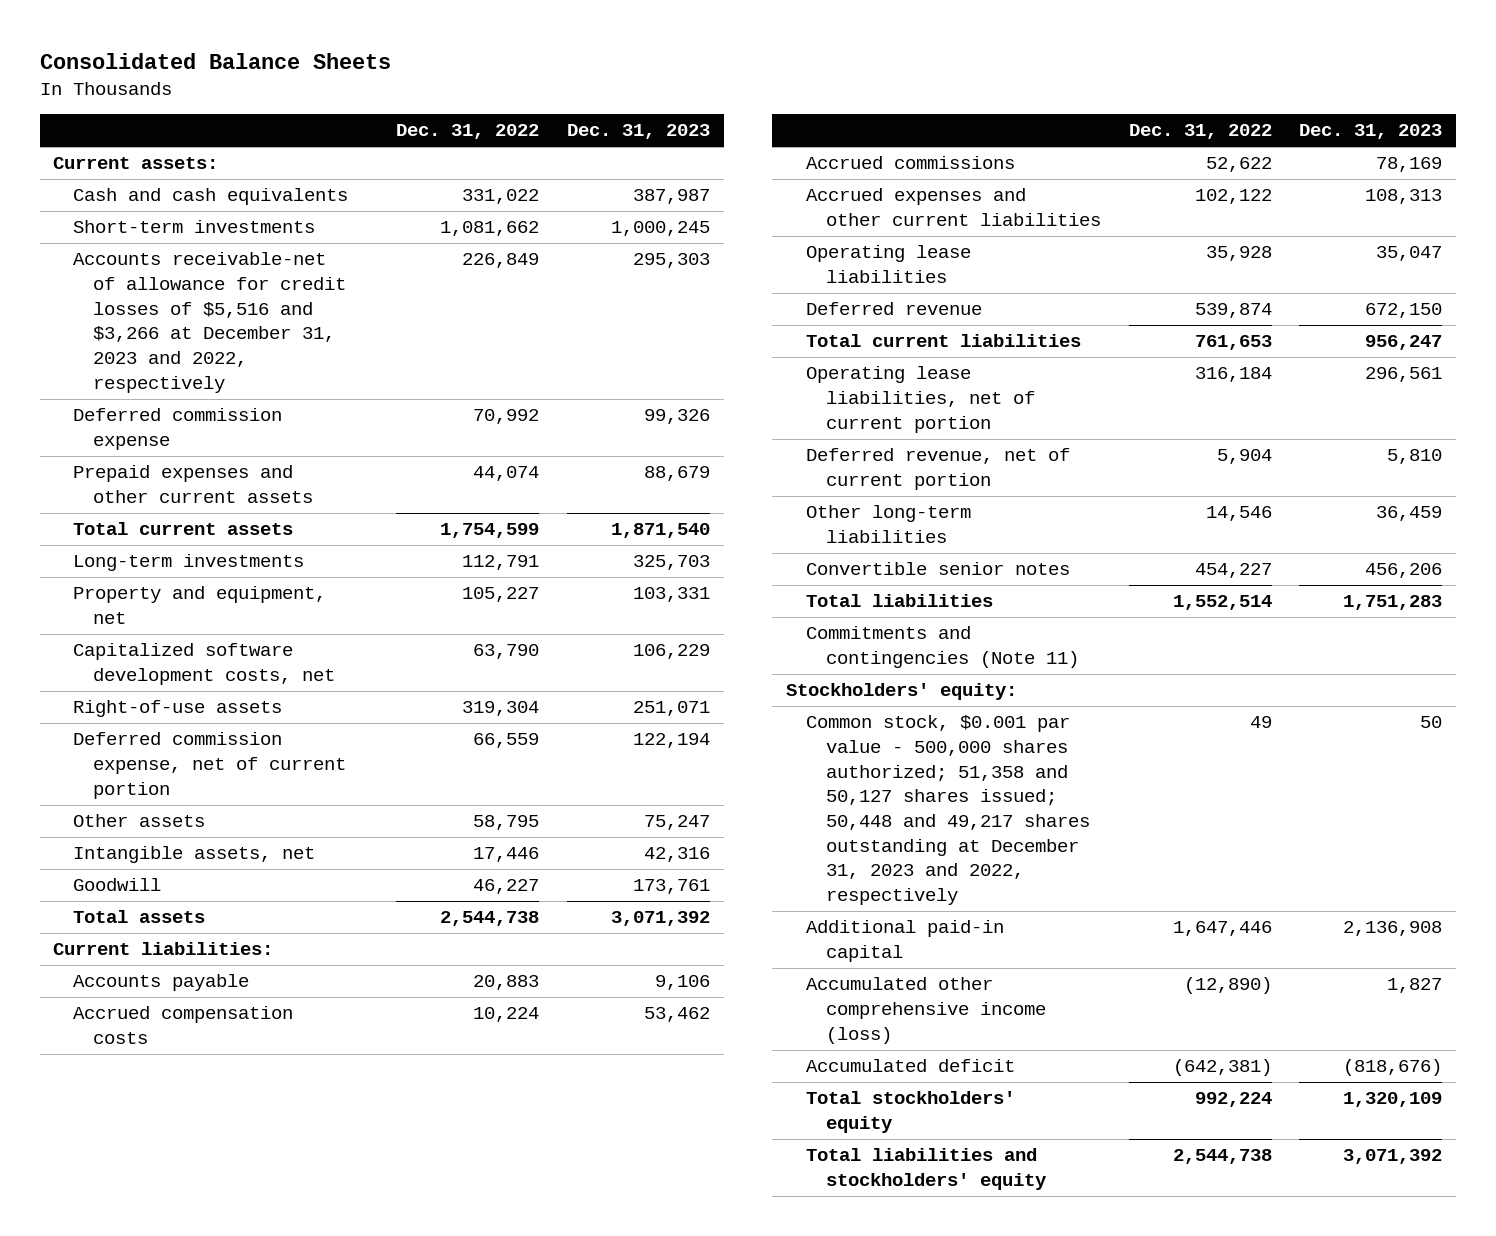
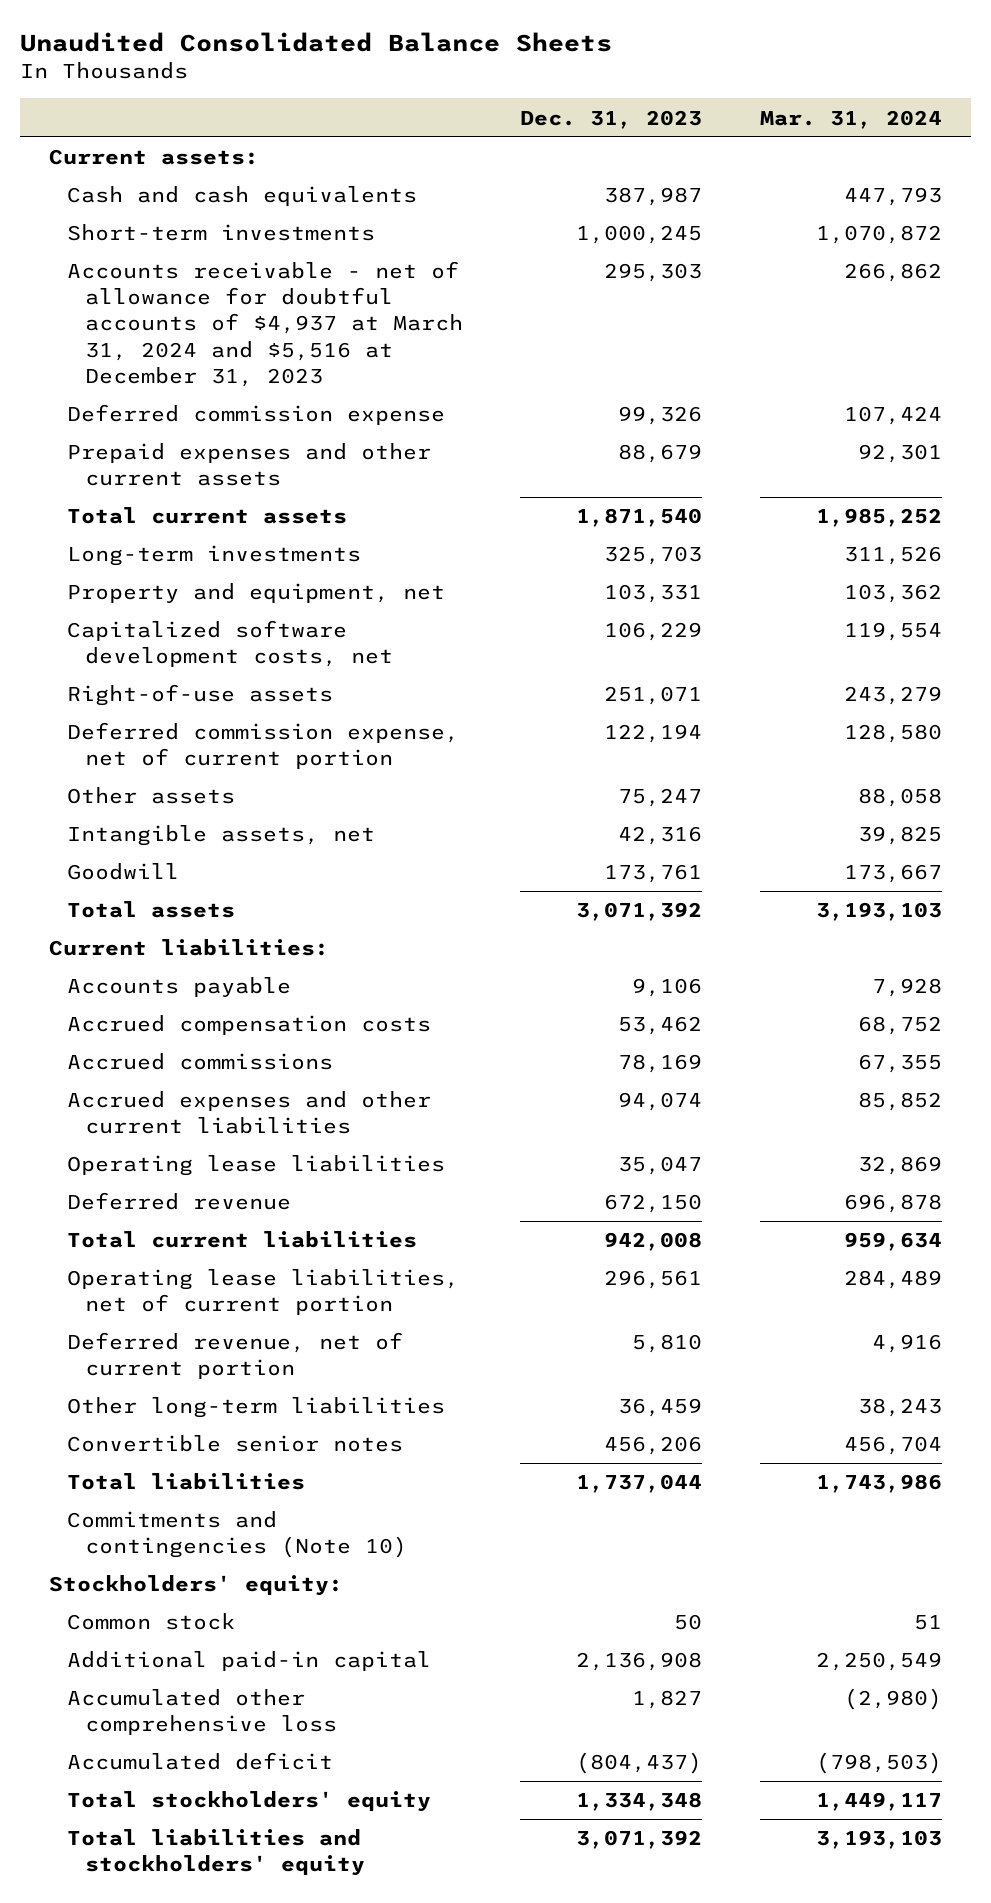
[39,53,391,70] Consolidated Balance Sheets -> [19,31,612,52] Unaudited Consolidated Balance Sheets
[396,124,540,140] Dec. 31, 2022 -> none
none -> [760,109,943,129] Mar. 31, 2024
[73,252,347,393] Accounts receivable-net of allowance for credit losses of $5,516 and $3,266 at December 31, 2023 and 2022, respectively -> [66,261,463,387] Accounts receivable - net of allowance for doubtful accounts of $4,937 at March 31, 2024 and $5,516 at December 31, 2023
[1365,189,1443,205] 108,313 -> [618,1092,703,1112] 94,074
[1365,335,1443,351] 956,247 -> [604,1232,703,1252] 942,008
[1343,595,1443,611] 1,751,283 -> [576,1474,703,1494] 1,737,044
[805,626,1079,669] Commitments and contingencies (Note 11) -> [66,1511,407,1559] Commitments and contingencies (Note 10)
[805,715,1090,906] Common stock, $0.001 par value - 500,000 shares authorized; 51,358 and 50,127 shares issued; 50,448 and 49,217 shares outstanding at December 31, 2023 and 2022, respectively -> [66,1613,235,1631] Common stock
[805,977,1046,1044] Accumulated other comprehensive income (loss) -> [66,1689,337,1736] Accumulated other comprehensive loss
[1343,1059,1443,1077] (818,676) -> [576,1752,703,1775] (804,437)
[1343,1092,1443,1108] 1,320,109 -> [576,1792,703,1812] 1,334,348

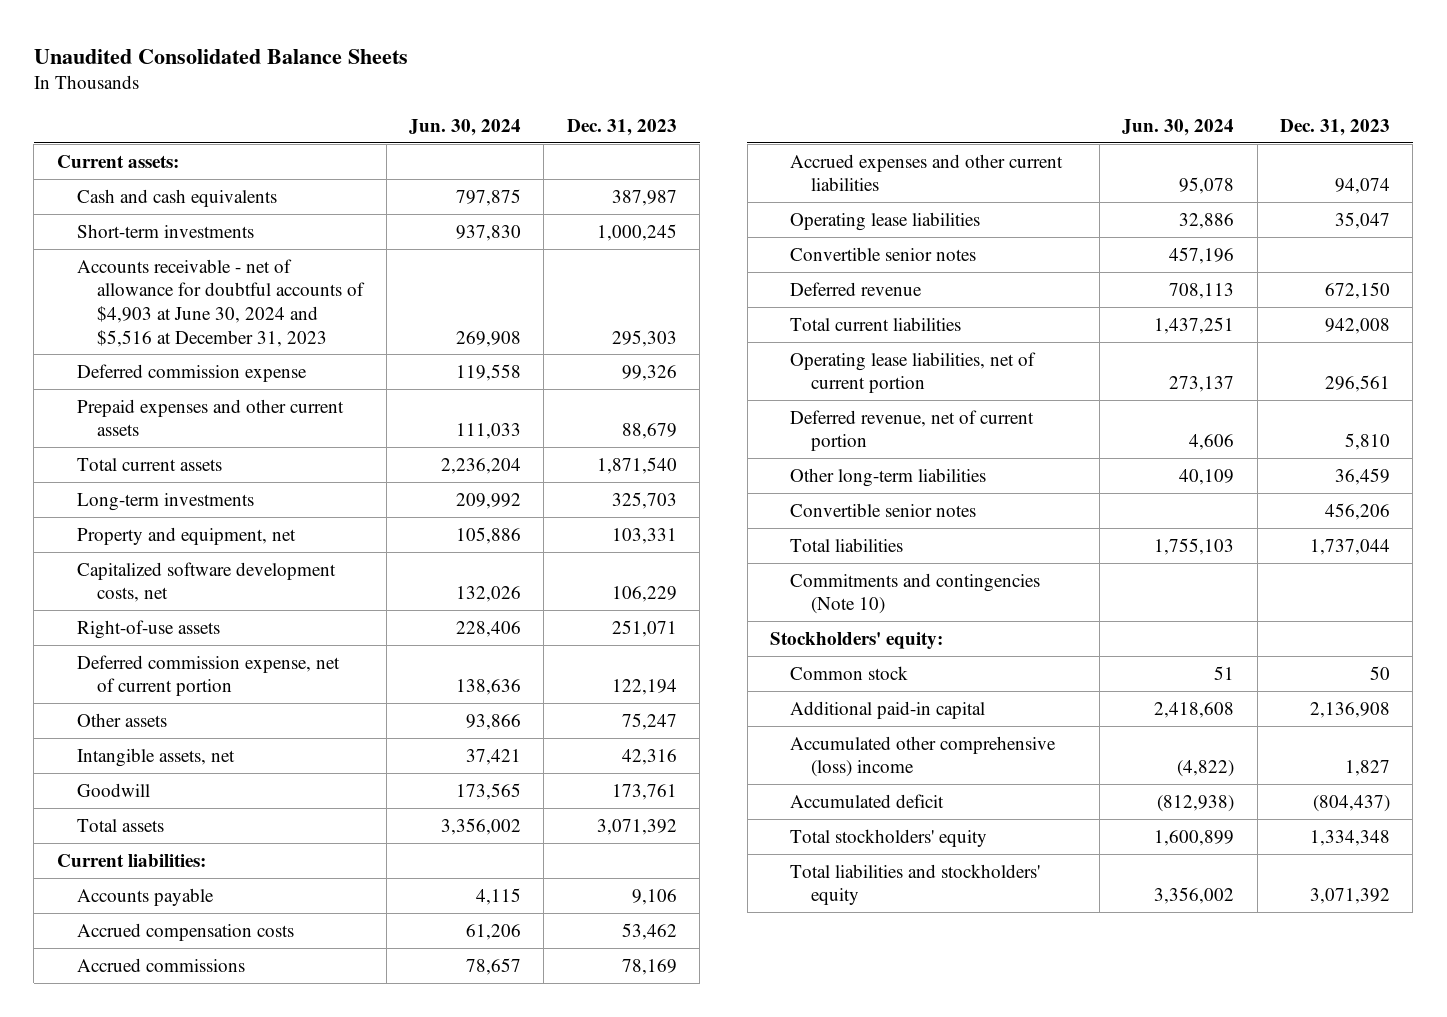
[760,109,943,129] Mar. 31, 2024 -> none
none -> [408,119,521,137] Jun. 30, 2024
[66,261,463,387] Accounts receivable - net of allowance for doubtful accounts of $4,937 at March 31, 2024 and $5,516 at December 31, 2023 -> [76,258,366,347] Accounts receivable - net of allowance for doubtful accounts of $4,903 at June 30, 2024 and $5,516 at December 31, 2023
none -> [790,246,977,261] Convertible senior notes
[66,1689,337,1736] Accumulated other comprehensive loss -> [790,735,1057,778] Accumulated other comprehensive (loss) income

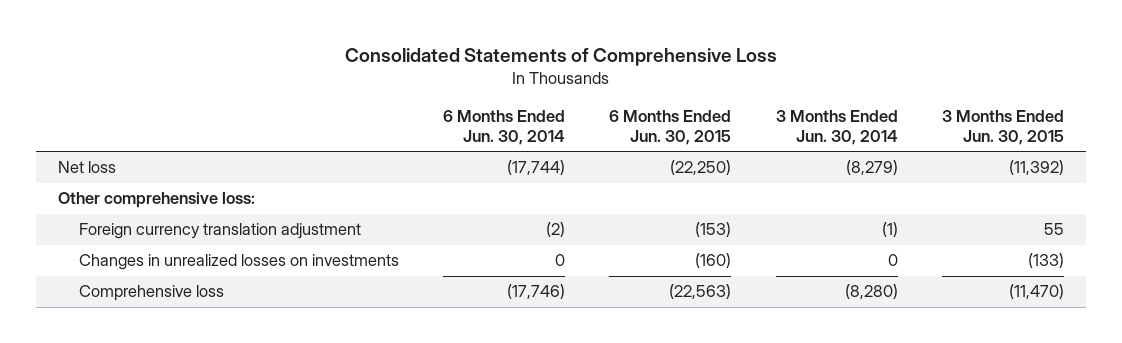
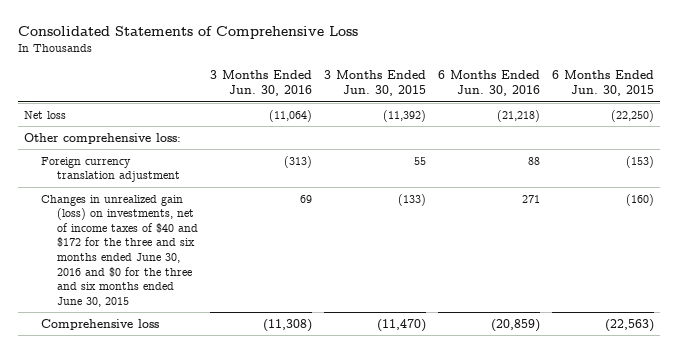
[443,109,566,145] 6 Months Ended Jun. 30, 2014 -> none
[775,109,898,145] 3 Months Ended Jun. 30, 2014 -> none
none -> [210,70,313,96] 3 Months Ended Jun. 30, 2016
none -> [437,70,540,96] 6 Months Ended Jun. 30, 2016
[78,254,399,271] Changes in unrealized losses on investments -> [40,194,199,307] Changes in unrealized gain (loss) on investments, net of income taxes of $40 and $172 for the three and six months ended June 30, 2016 and $0 for the three and six months ended June 30, 2015

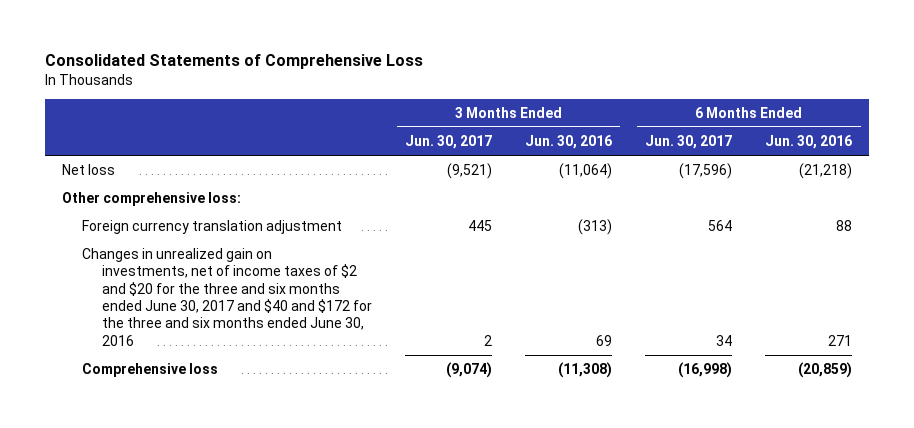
[323,70,426,96] 3 Months Ended Jun. 30, 2015 -> none
[551,70,654,96] 6 Months Ended Jun. 30, 2015 -> none
none -> [404,134,492,149] Jun. 30, 2017
none -> [645,134,733,149] Jun. 30, 2017
[40,194,199,307] Changes in unrealized gain (loss) on investments, net of income taxes of $40 and $172 for the three and six months ended June 30, 2016 and $0 for the three and six months ended June 30, 2015 -> [81,247,372,346] Changes in unrealized gain on investments, net of income taxes of $2 and $20 for the three and six months ended June 30, 2017 and $40 and $172 for the three and six months ended June 30, 2016

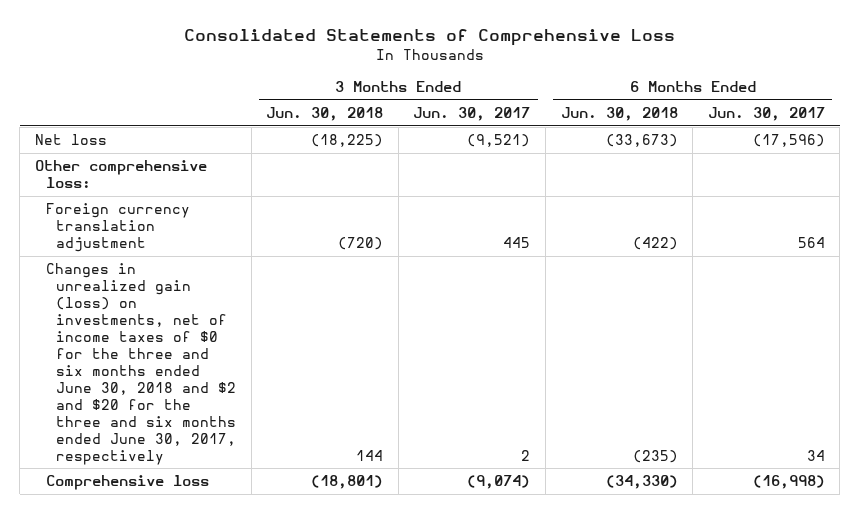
[525,134,613,149] Jun. 30, 2016 -> none
[765,134,853,149] Jun. 30, 2016 -> none
none -> [266,106,384,121] Jun. 30, 2018
none -> [560,106,678,121] Jun. 30, 2018
[81,247,372,346] Changes in unrealized gain on investments, net of income taxes of $2 and $20 for the three and six months ended June 30, 2017 and $40 and $172 for the three and six months ended June 30, 2016 -> [45,263,237,465] Changes in unrealized gain (loss) on investments, net of income taxes of $0 for the three and six months ended June 30, 2018 and $2 and $20 for the three and six months ended June 30, 2017, respectively

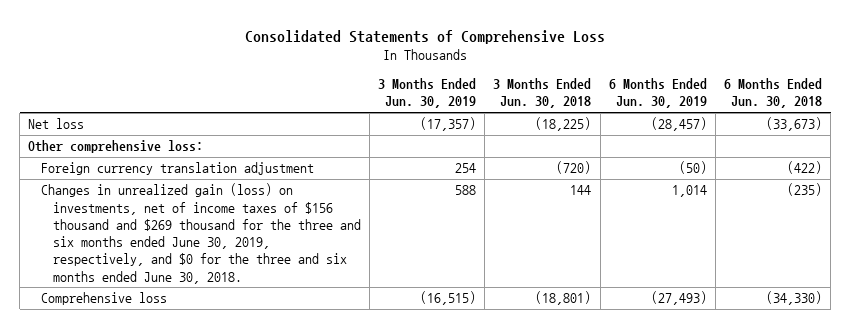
[413,106,531,121] Jun. 30, 2017 -> none
[707,106,825,121] Jun. 30, 2017 -> none
none -> [378,78,477,109] 3 Months Ended Jun. 30, 2019
none -> [608,78,707,109] 6 Months Ended Jun. 30, 2019
[45,263,237,465] Changes in unrealized gain (loss) on investments, net of income taxes of $0 for the three and six months ended June 30, 2018 and $2 and $20 for the three and six months ended June 30, 2017, respectively -> [40,183,361,284] Changes in unrealized gain (loss) on investments, net of income taxes of $156 thousand and $269 thousand for the three and six months ended June 30, 2019, respectively, and $0 for the three and six months ended June 30, 2018.

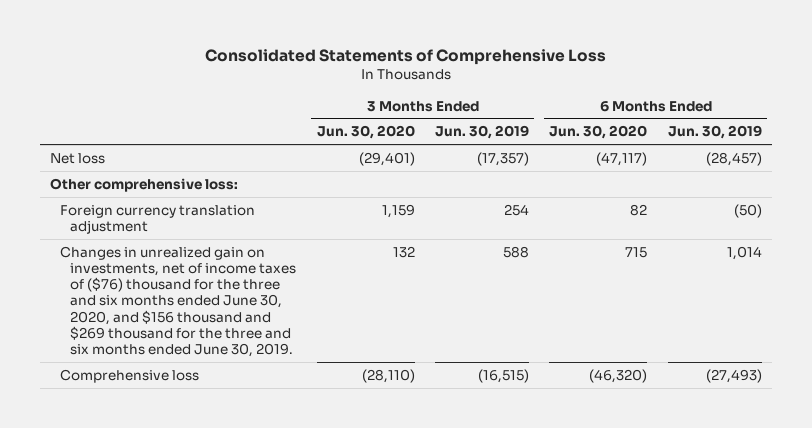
[493,78,592,109] 3 Months Ended Jun. 30, 2018 -> none
[724,78,823,109] 6 Months Ended Jun. 30, 2018 -> none
none -> [316,125,415,140] Jun. 30, 2020
none -> [549,125,648,140] Jun. 30, 2020
[40,183,361,284] Changes in unrealized gain (loss) on investments, net of income taxes of $156 thousand and $269 thousand for the three and six months ended June 30, 2019, respectively, and $0 for the three and six months ended June 30, 2018. -> [60,245,297,358] Changes in unrealized gain on investments, net of income taxes of ($76) thousand for the three and six months ended June 30, 2020, and $156 thousand and $269 thousand for the three and six months ended June 30, 2019.

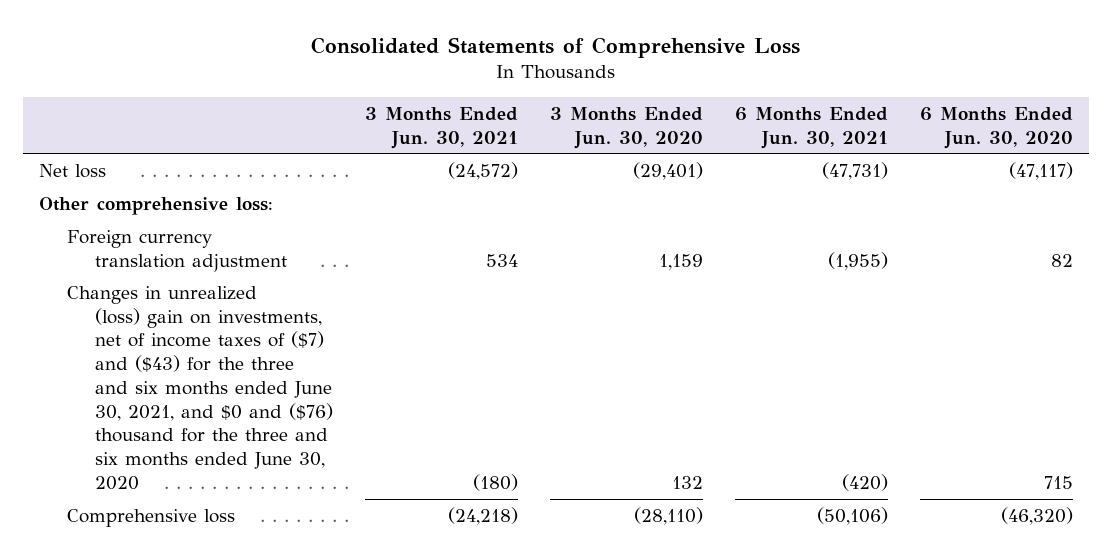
[434,125,529,140] Jun. 30, 2019 -> none
[667,125,762,140] Jun. 30, 2019 -> none
none -> [365,106,519,149] 3 Months Ended Jun. 30, 2021
none -> [735,106,889,149] 6 Months Ended Jun. 30, 2021
[60,245,297,358] Changes in unrealized gain on investments, net of income taxes of ($76) thousand for the three and six months ended June 30, 2020, and $156 thousand and $269 thousand for the three and six months ended June 30, 2019. -> [67,285,334,490] Changes in unrealized (loss) gain on investments, net of income taxes of ($7) and ($43) for the three and six months ended June 30, 2021, and $0 and ($76) thousand for the three and six months ended June 30, 2020

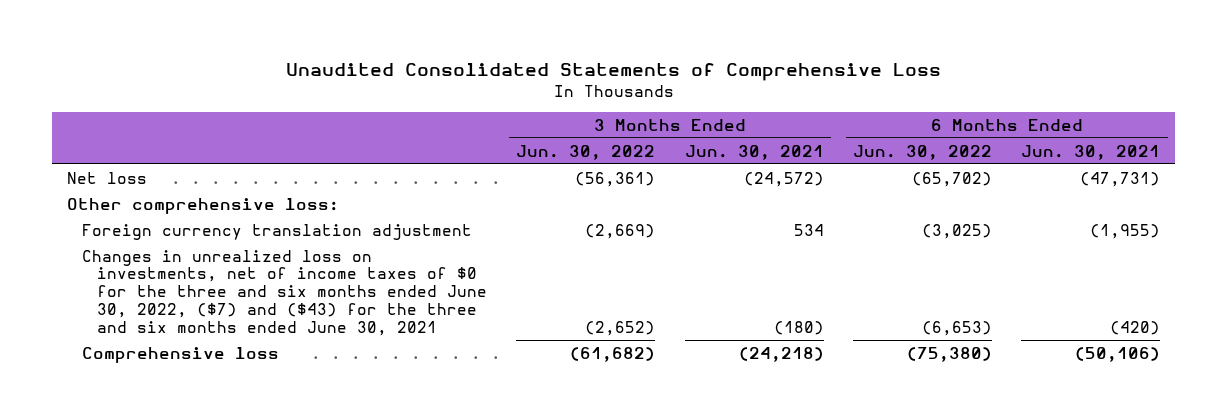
[311,36,801,58] Consolidated Statements of Comprehensive Loss -> [285,62,941,81] Unaudited Consolidated Statements of Comprehensive Loss
[550,106,704,149] 3 Months Ended Jun. 30, 2020 -> none
[920,106,1074,149] 6 Months Ended Jun. 30, 2020 -> none
none -> [516,144,656,160] Jun. 30, 2022
none -> [852,144,992,160] Jun. 30, 2022
[67,285,334,490] Changes in unrealized (loss) gain on investments, net of income taxes of ($7) and ($43) for the three and six months ended June 30, 2021, and $0 and ($76) thousand for the three and six months ended June 30, 2020 -> [81,249,487,336] Changes in unrealized loss on investments, net of income taxes of $0 for the three and six months ended June 30, 2022, ($7) and ($43) for the three and six months ended June 30, 2021

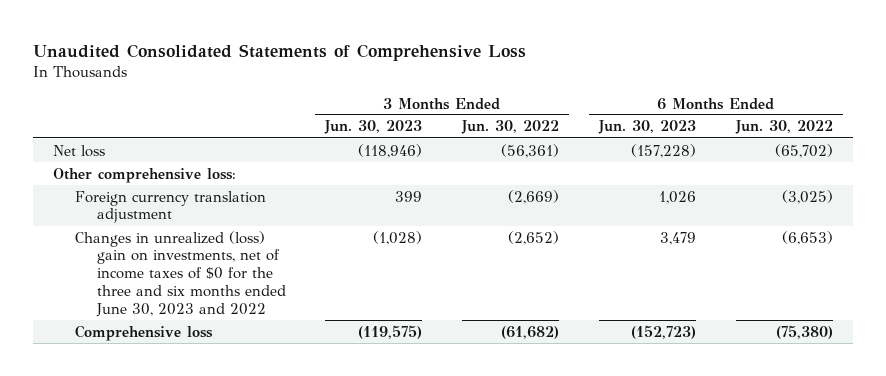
[684,144,824,160] Jun. 30, 2021 -> none
[1021,144,1161,160] Jun. 30, 2021 -> none
none -> [324,120,423,135] Jun. 30, 2023
none -> [597,120,696,135] Jun. 30, 2023
[81,249,487,336] Changes in unrealized loss on investments, net of income taxes of $0 for the three and six months ended June 30, 2022, ($7) and ($43) for the three and six months ended June 30, 2021 -> [74,230,286,317] Changes in unrealized (loss) gain on investments, net of income taxes of $0 for the three and six months ended June 30, 2023 and 2022

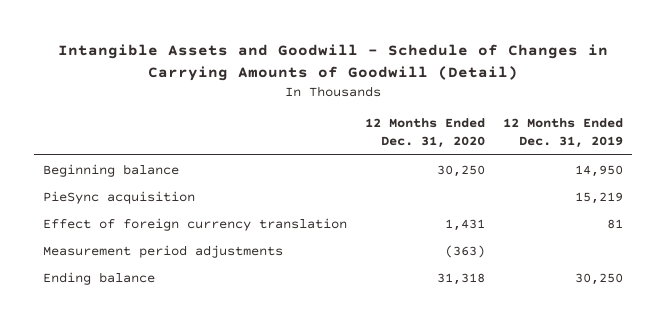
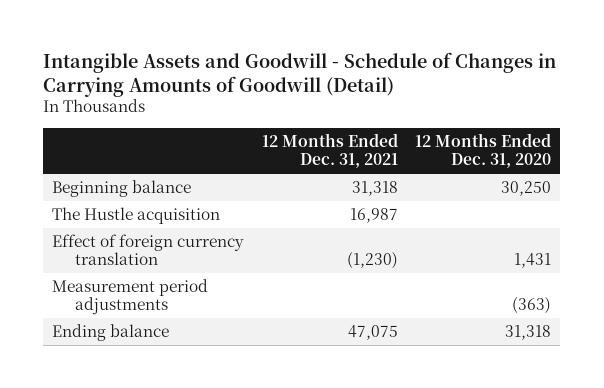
[502,118,623,149] 12 Months Ended Dec. 31, 2019 -> none
none -> [261,133,398,169] 12 Months Ended Dec. 31, 2021
[42,190,195,204] PieSync acquisition -> [52,207,221,225] The Hustle acquisition

